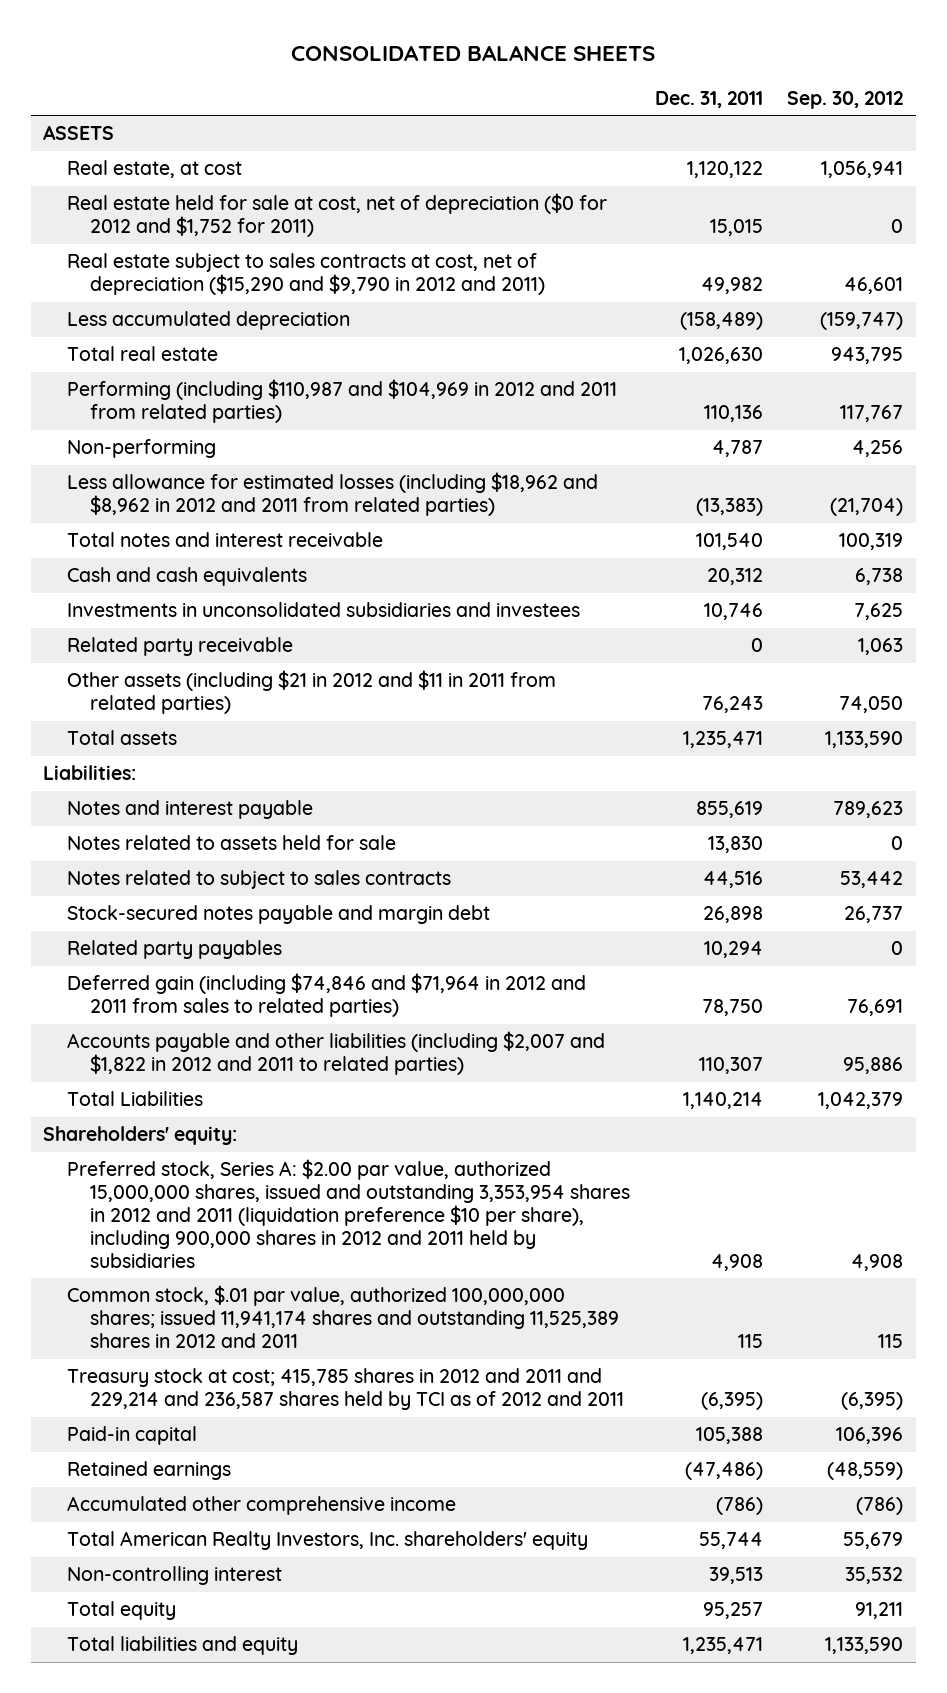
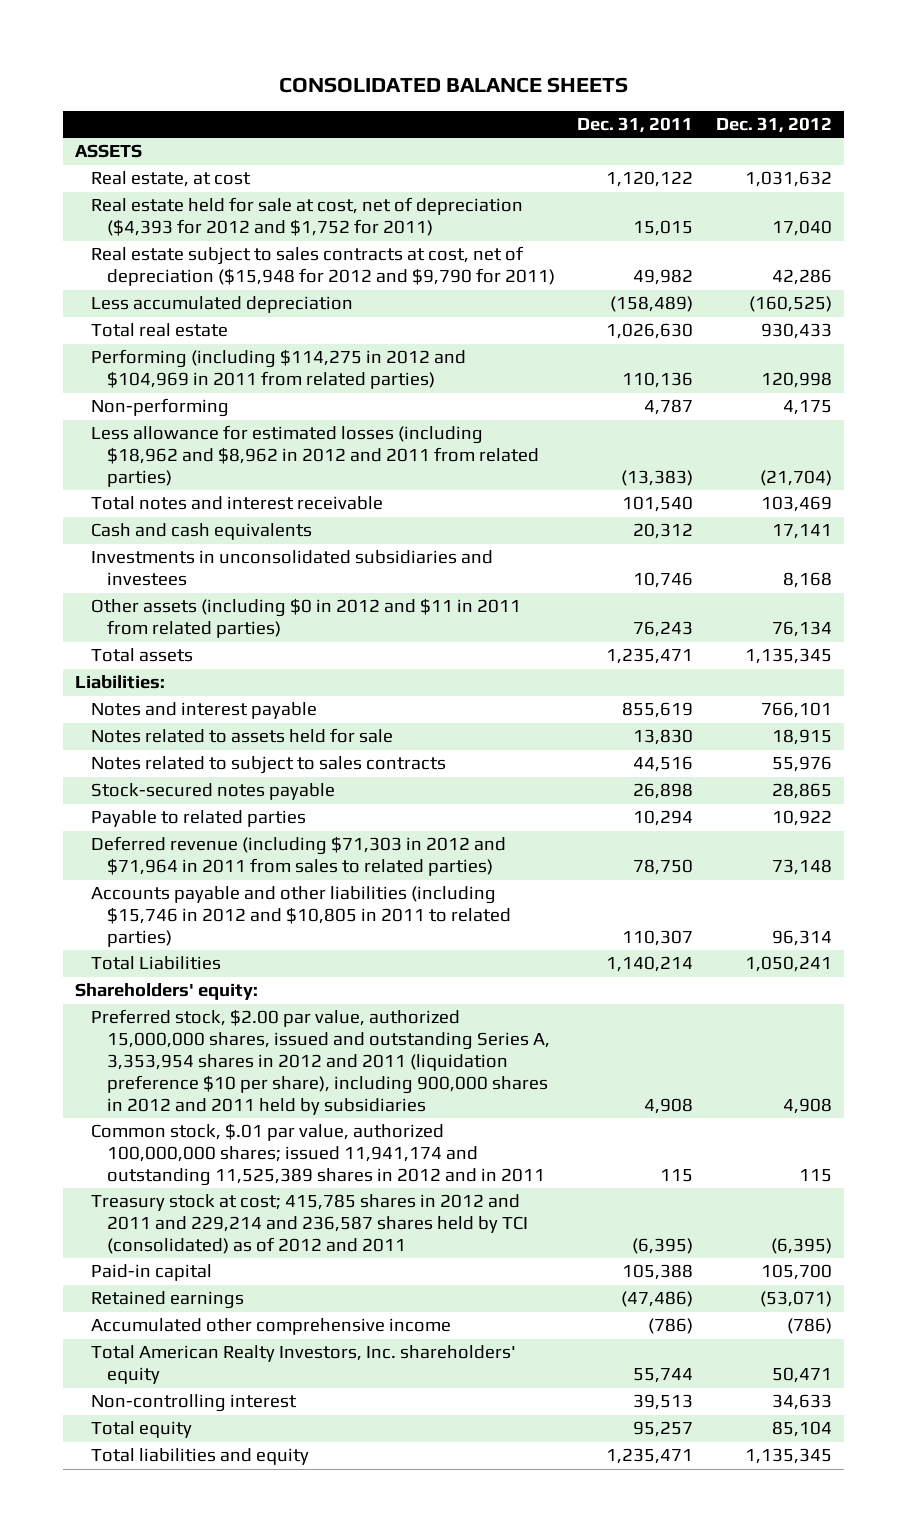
[787,90,904,109] Sep. 30, 2012 -> none
none -> [716,116,833,133] Dec. 31, 2012
[66,193,607,238] Real estate held for sale at cost, net of depreciation ($0 for 2012 and $1,752 for 2011) -> [90,197,523,237] Real estate held for sale at cost, net of depreciation ($4,393 for 2012 and $1,752 for 2011)
[66,253,545,296] Real estate subject to sales contracts at cost, net of depreciation ($15,290 and $9,790 in 2012 and 2011) -> [90,246,555,287] Real estate subject to sales contracts at cost, net of depreciation ($15,948 for 2012 and $9,790 for 2011)
[66,379,617,424] Performing (including $110,987 and $104,969 in 2012 and 2011 from related parties) -> [90,349,466,390] Performing (including $114,275 in 2012 and $104,969 in 2011 from related parties)
[66,637,293,657] Related party receivable -> none
[66,670,556,715] Other assets (including $21 in 2012 and $11 in 2011 from related parties) -> [90,598,521,639] Other assets (including $0 in 2012 and $11 in 2011 from related parties)
[66,905,490,925] Stock-secured notes payable and margin debt -> [90,783,335,801] Stock-secured notes payable
[66,940,282,960] Related party payables -> [90,810,306,828] Payable to related parties
[66,973,586,1018] Deferred gain (including $74,846 and $71,964 in 2012 and 2011 from sales to related parties) -> [90,836,506,877] Deferred revenue (including $71,303 in 2012 and $71,964 in 2011 from sales to related parties)
[66,1031,605,1076] Accounts payable and other liabilities (including $2,007 and $1,822 in 2012 and 2011 to related parties) -> [90,886,511,948] Accounts payable and other liabilities (including $15,746 in 2012 and $10,805 in 2011 to related parties)
[66,1159,630,1268] Preferred stock, Series A: $2.00 par value, authorized 15,000,000 shares, issued and outstanding 3,353,954 shares in 2012 and 2011 (liquidation preference $10 per share), including 900,000 shares in 2012 and 2011 held by subsidiaries -> [90,1009,550,1115] Preferred stock, $2.00 par value, authorized 15,000,000 shares, issued and outstanding Series A, 3,353,954 shares in 2012 and 2011 (liquidation preference $10 per share), including 900,000 shares in 2012 and 2011 held by subsidiaries
[66,1285,619,1349] Common stock, $.01 par value, authorized 100,000,000 shares; issued 11,941,174 shares and outstanding 11,525,389 shares in 2012 and 2011 -> [90,1123,545,1187] Common stock, $.01 par value, authorized 100,000,000 shares; issued 11,941,174 and outstanding 11,525,389 shares in 2012 and in 2011
[66,1368,624,1411] Treasury stock at cost; 415,785 shares in 2012 and 2011 and 229,214 and 236,587 shares held by TCI as of 2012 and 2011 -> [90,1194,528,1255] Treasury stock at cost; 415,785 shares in 2012 and 2011 and 229,214 and 236,587 shares held by TCI (consolidated) as of 2012 and 2011

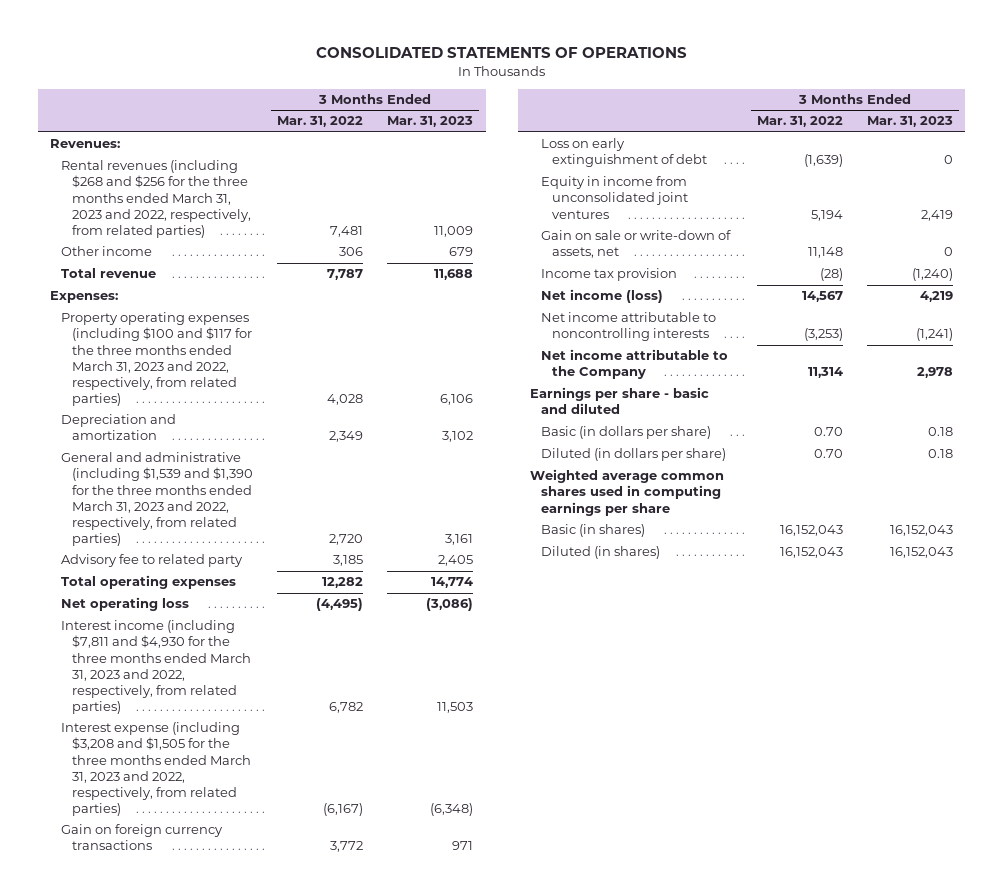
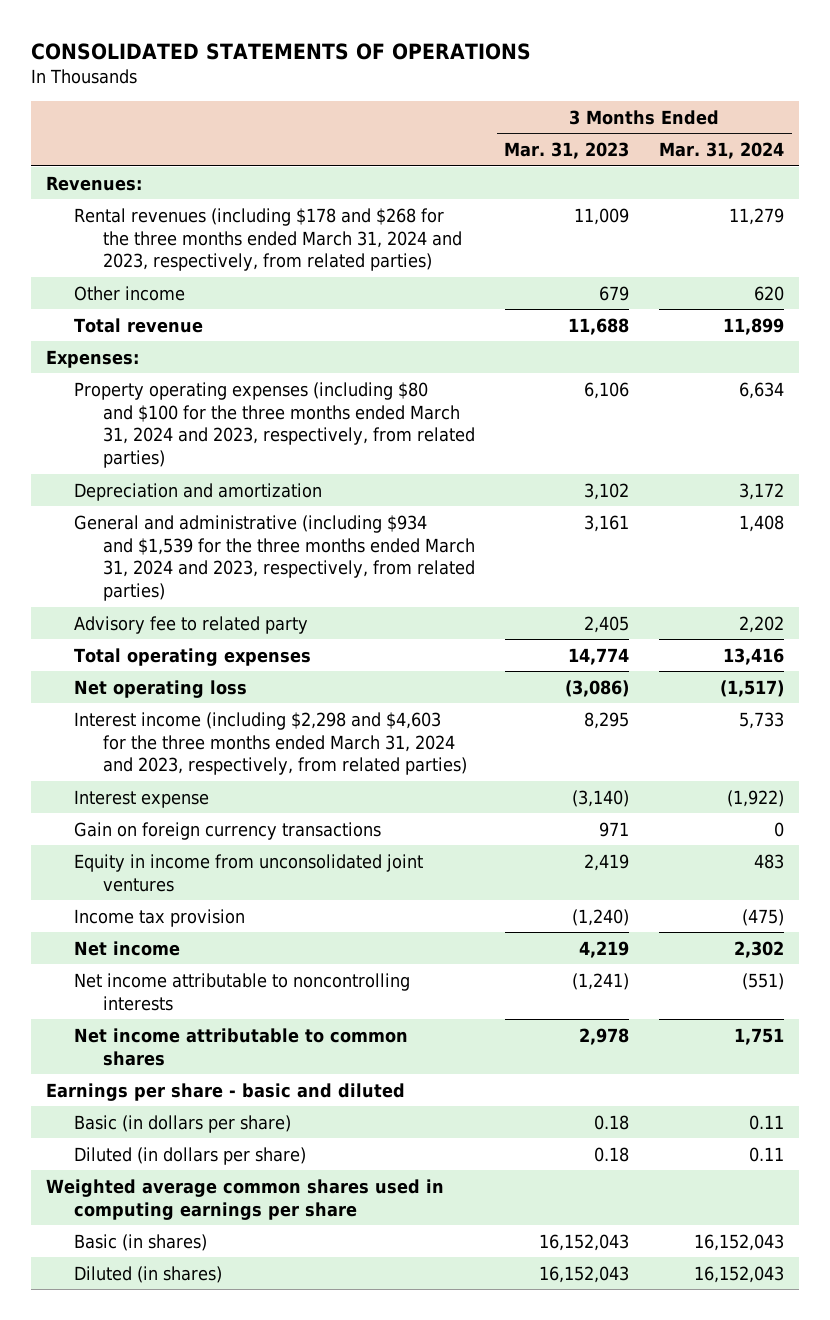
[277,116,364,128] Mar. 31, 2022 -> none
none -> [659,142,785,160] Mar. 31, 2024
[61,160,252,238] Rental revenues (including $268 and $256 for the three months ended March 31, 2023 and 2022, respectively, from related parties) -> [74,207,462,272] Rental revenues (including $178 and $268 for the three months ended March 31, 2024 and 2023, respectively, from related parties)
[61,312,253,407] Property operating expenses (including $100 and $117 for the three months ended March 31, 2023 and 2022, respectively, from related parties) -> [74,381,475,469] Property operating expenses (including $80 and $100 for the three months ended March 31, 2024 and 2023, respectively, from related parties)
[61,452,254,547] General and administrative (including $1,539 and $1,390 for the three months ended March 31, 2023 and 2022, respectively, from related parties) -> [74,514,475,602] General and administrative (including $934 and $1,539 for the three months ended March 31, 2024 and 2023, respectively, from related parties)
[61,722,252,817] Interest expense (including $3,208 and $1,505 for the three months ended March 31, 2023 and 2022, respectively, from related parties) -> none
[61,620,252,715] Interest income (including $7,811 and $4,930 for the three months ended March 31, 2023 and 2022, respectively, from related parties) -> [74,711,467,776] Interest income (including $2,298 and $4,603 for the three months ended March 31, 2024 and 2023, respectively, from related parties)
[437,702,474,714] 11,503 -> [584,711,630,729] 8,295
none -> [74,789,210,808] Interest expense
[540,138,707,168] Loss on early extinguishment of debt -> none
[540,230,731,259] Gain on sale or write-down of assets, net -> none
[540,289,663,304] Net income (loss) -> [74,940,181,956] Net income
[540,349,728,380] Net income attributable to the Company -> [74,1027,409,1066] Net income attributable to common shares

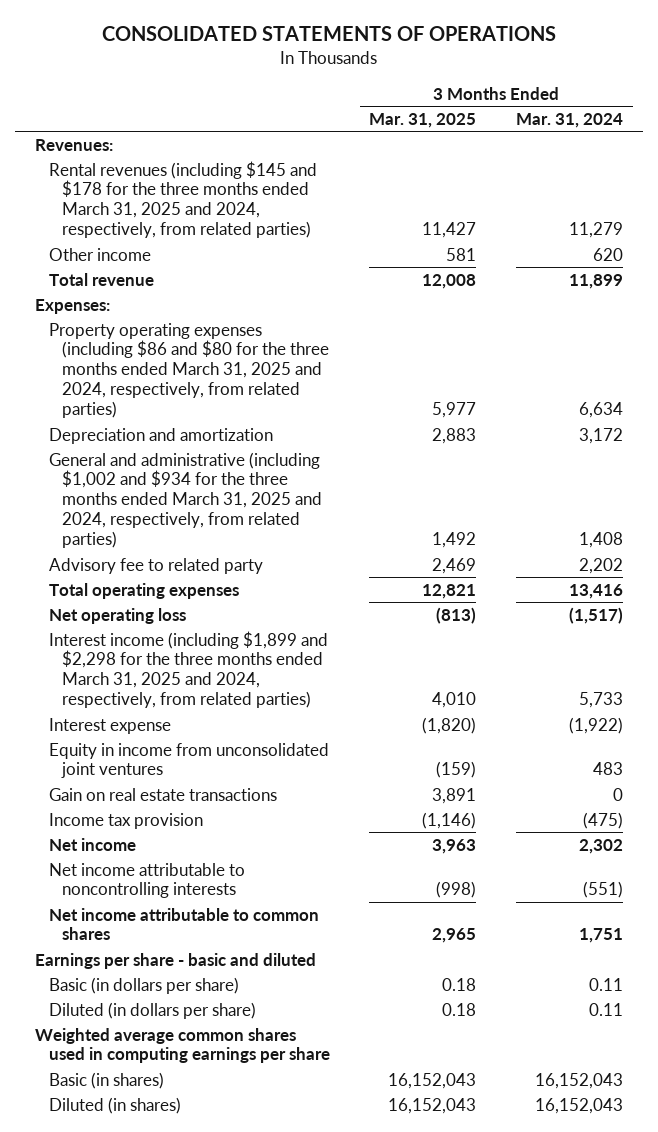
[504,142,630,160] Mar. 31, 2023 -> none
none -> [369,112,477,128] Mar. 31, 2025
[74,207,462,272] Rental revenues (including $178 and $268 for the three months ended March 31, 2024 and 2023, respectively, from related parties) -> [48,160,317,239] Rental revenues (including $145 and $178 for the three months ended March 31, 2025 and 2024, respectively, from related parties)
[74,381,475,469] Property operating expenses (including $80 and $100 for the three months ended March 31, 2024 and 2023, respectively, from related parties) -> [48,322,330,419] Property operating expenses (including $86 and $80 for the three months ended March 31, 2025 and 2024, respectively, from related parties)
[74,514,475,602] General and administrative (including $934 and $1,539 for the three months ended March 31, 2024 and 2023, respectively, from related parties) -> [48,451,323,549] General and administrative (including $1,002 and $934 for the three months ended March 31, 2025 and 2024, respectively, from related parties)
[74,711,467,776] Interest income (including $2,298 and $4,603 for the three months ended March 31, 2024 and 2023, respectively, from related parties) -> [48,630,328,709] Interest income (including $1,899 and $2,298 for the three months ended March 31, 2025 and 2024, respectively, from related parties)
[74,821,382,840] Gain on foreign currency transactions -> none
none -> [48,787,277,801] Gain on real estate transactions

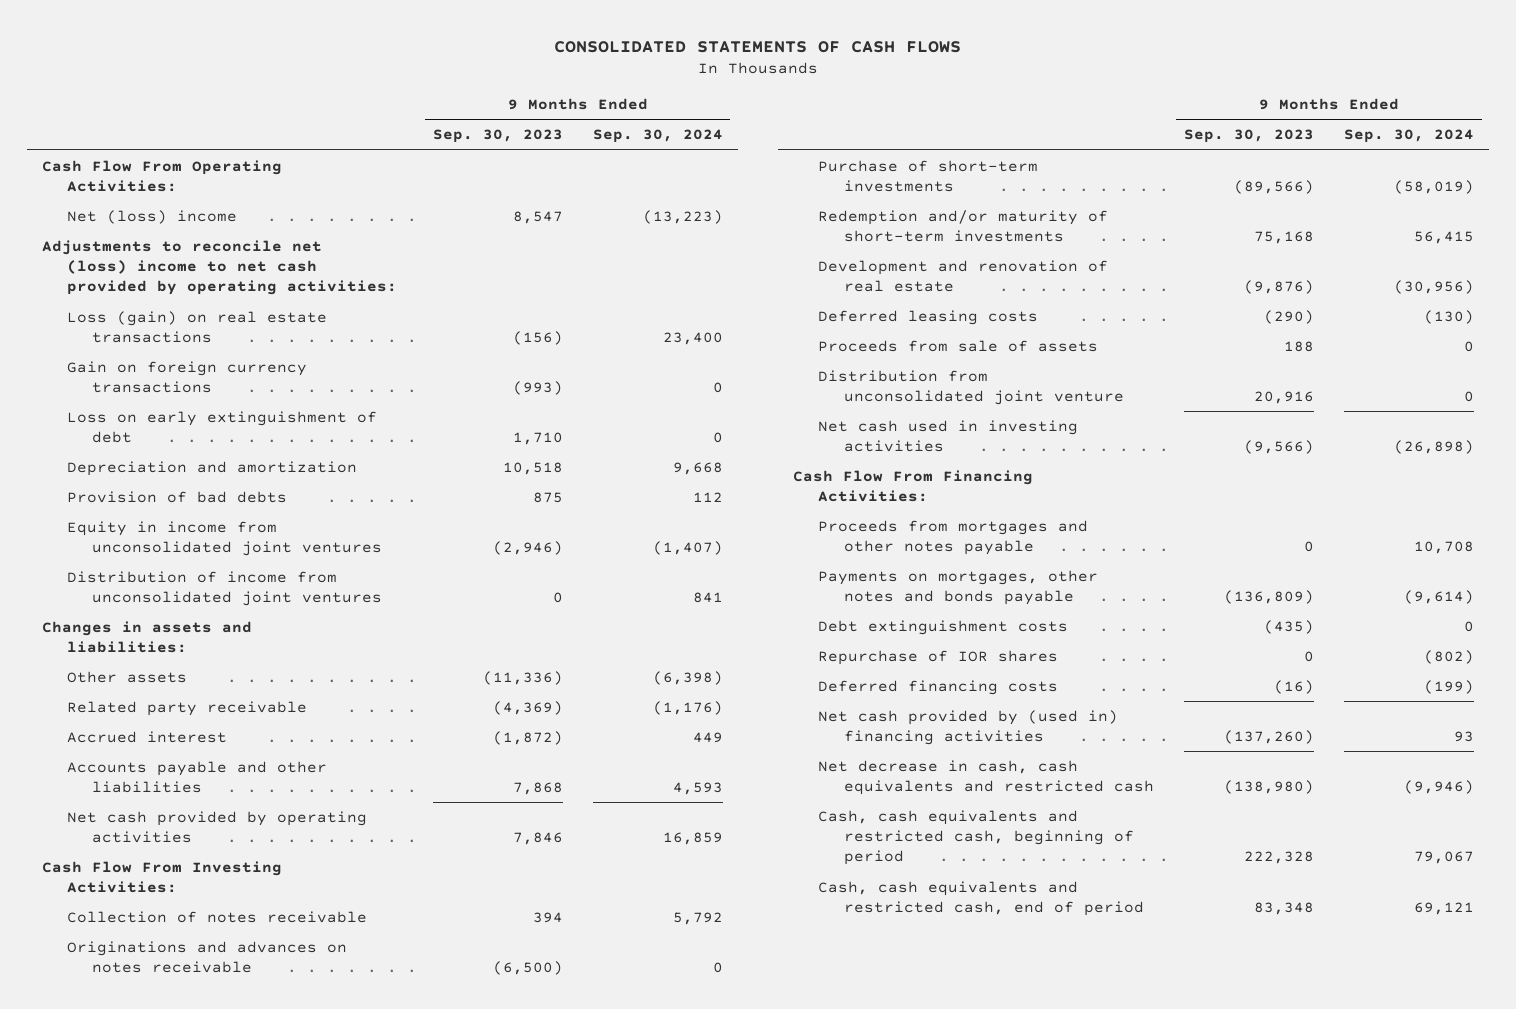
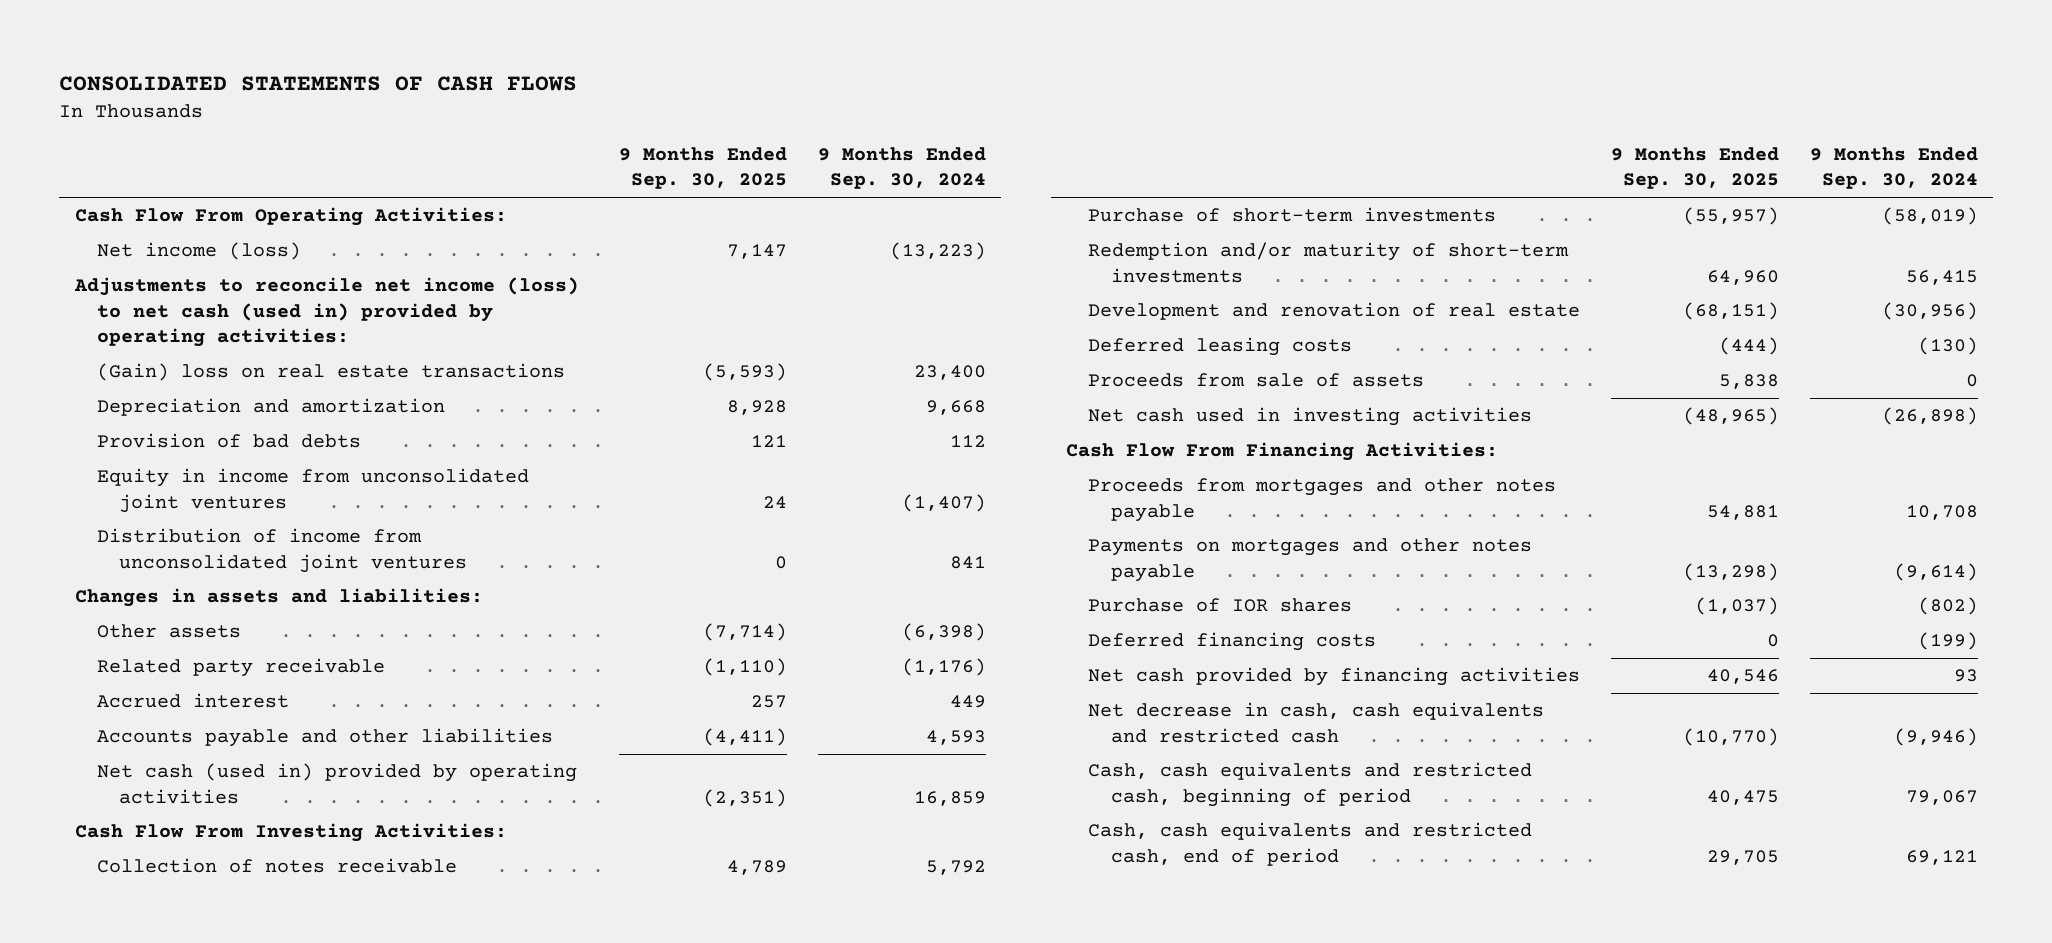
[432,129,563,144] Sep. 30, 2023 -> none
none -> [619,146,788,190] 9 Months Ended Sep. 30, 2025
[67,360,308,394] Gain on foreign currency transactions -> none
[67,410,378,444] Loss on early extinguishment of debt -> none
[67,209,238,224] Net (loss) income -> [96,242,301,261] Net income (loss)
[41,239,398,296] Adjustments to reconcile net (loss) income to net cash provided by operating activities: -> [73,277,579,347] Adjustments to reconcile net income (loss) to net cash (used in) provided by operating activities:
[67,310,328,344] Loss (gain) on real estate transactions -> [96,363,565,382] (Gain) loss on real estate transactions
[67,810,368,844] Net cash provided by operating activities -> [96,763,577,804] Net cash (used in) provided by operating activities
[67,940,348,974] Originations and advances on notes receivable -> none
[818,369,1124,406] Distribution from unconsolidated joint venture -> none
[818,619,1069,635] Debt extinguishment costs -> none
[818,569,1099,606] Payments on mortgages, other notes and bonds payable -> [1088,538,1533,582] Payments on mortgages and other notes payable
[818,649,1059,665] Repurchase of IOR shares -> [1088,598,1353,613] Purchase of IOR shares
[818,709,1119,746] Net cash provided by (used in) financing activities -> [1088,667,1581,687] Net cash provided by financing activities

